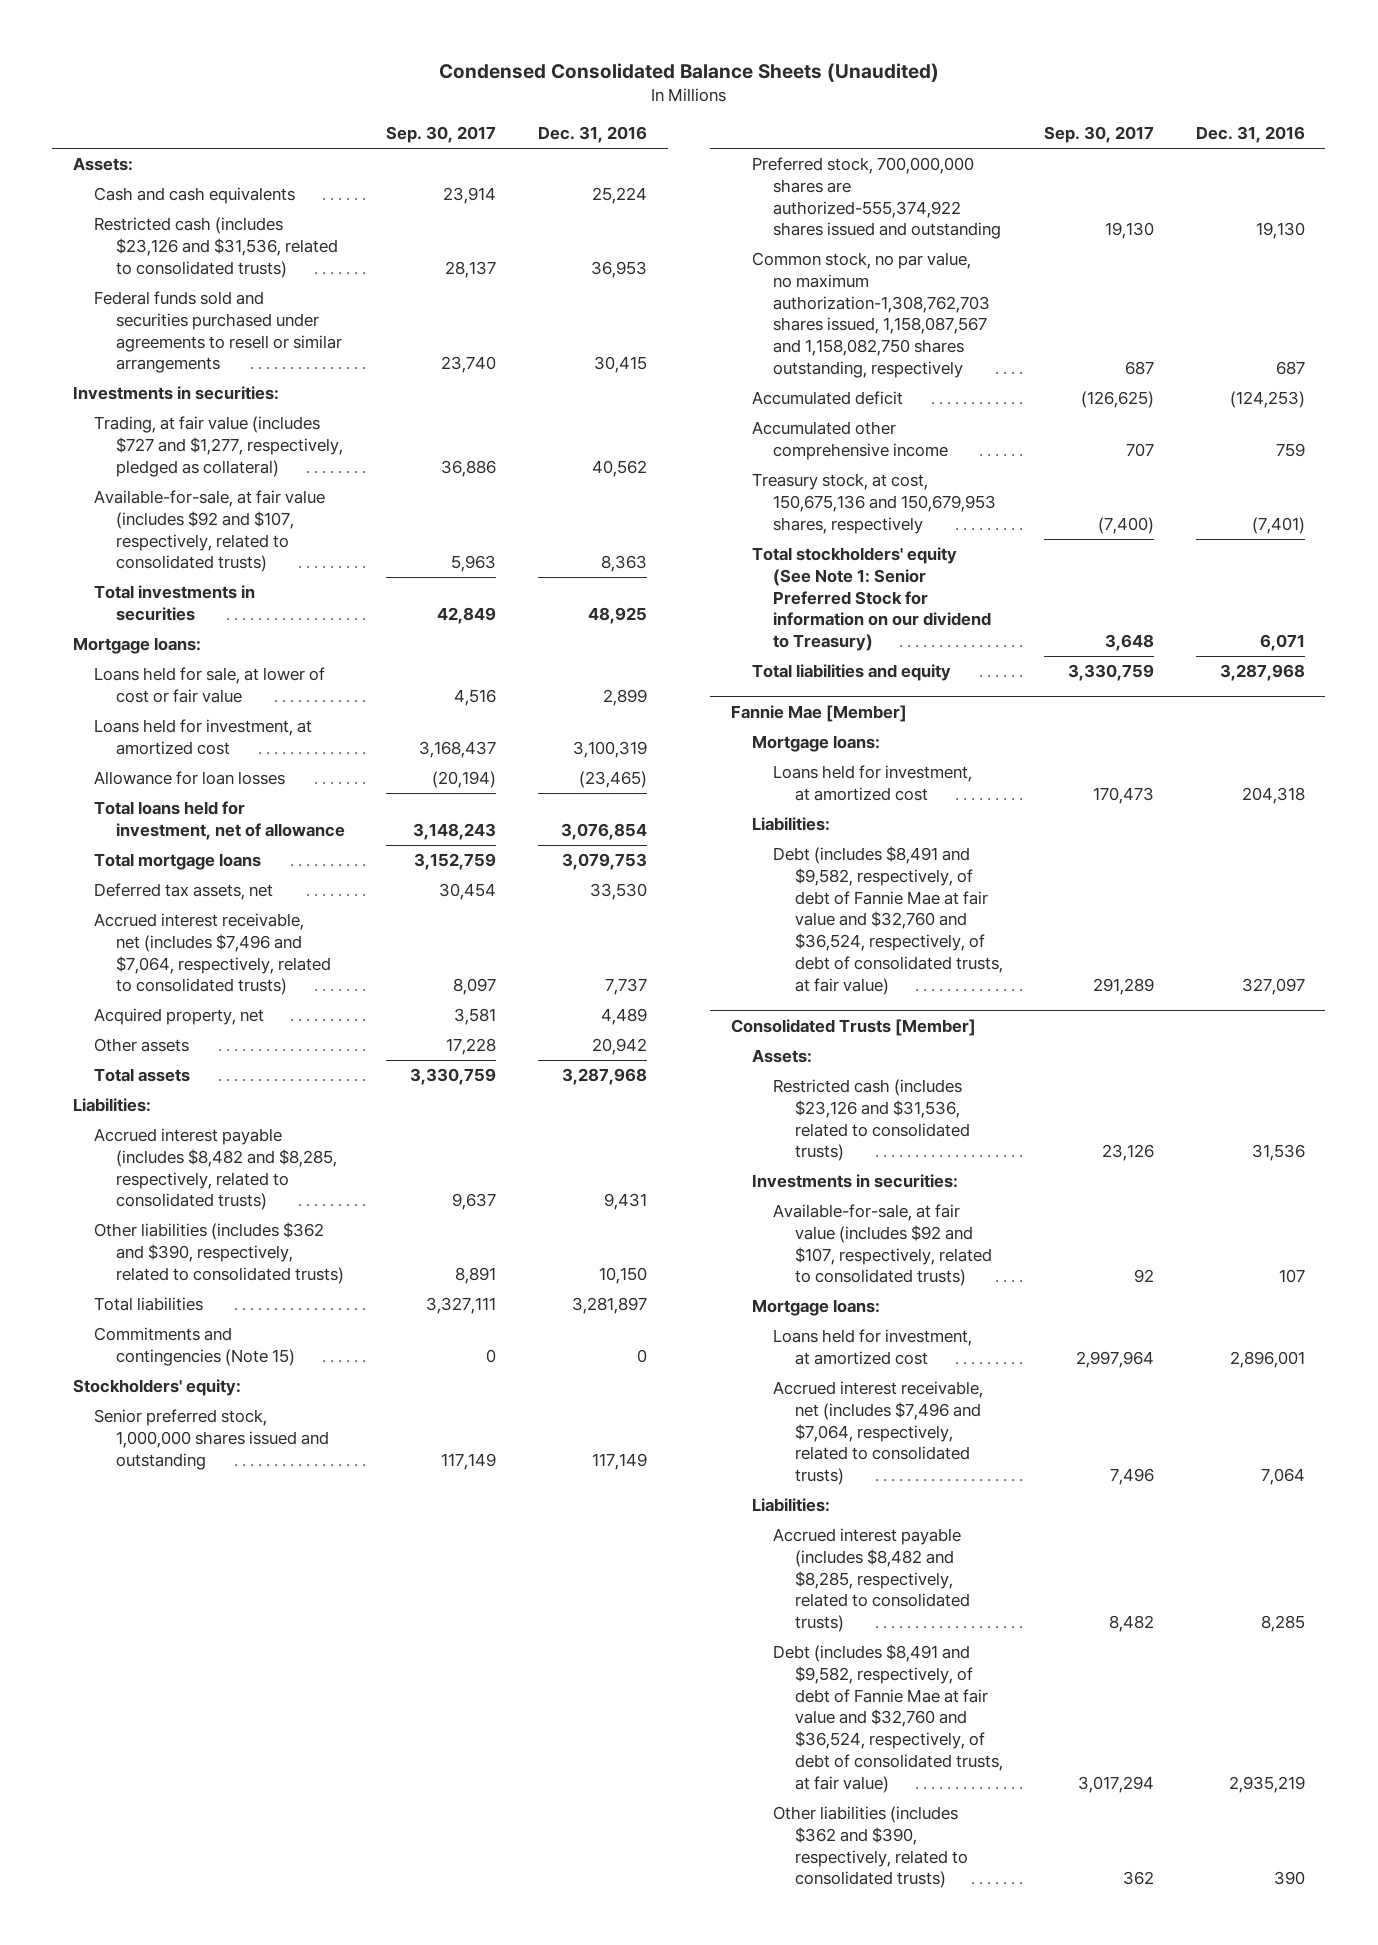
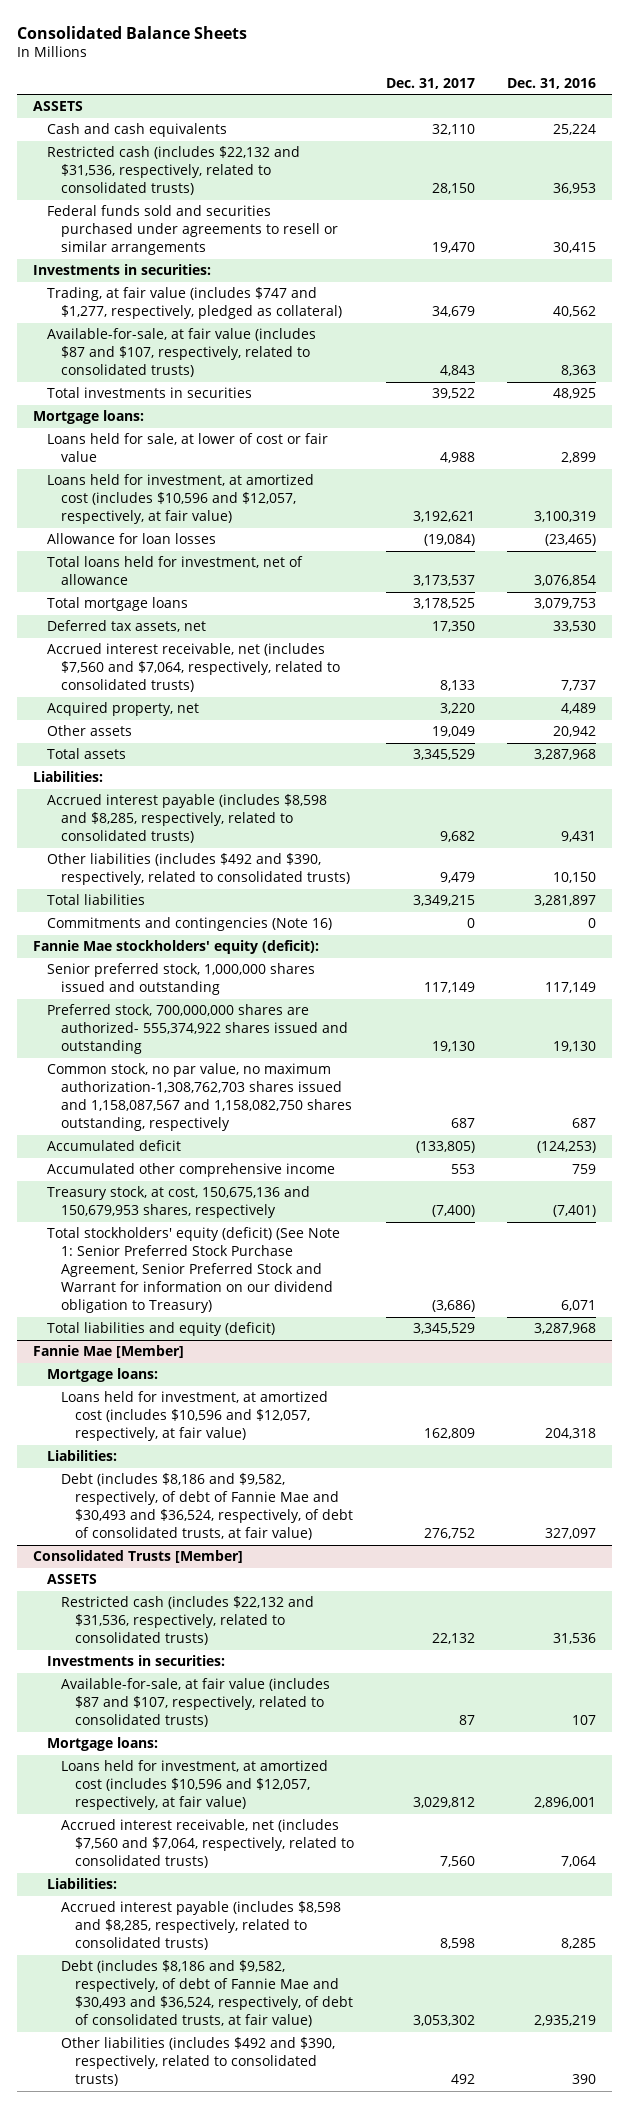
[438,63,939,83] Condensed Consolidated Balance Sheets (Unaudited) -> [16,25,247,39] Consolidated Balance Sheets
[386,126,497,144] Sep. 30, 2017 -> none
none -> [386,77,476,89] Dec. 31, 2017
[72,156,133,171] Assets: -> [32,101,83,112] ASSETS
[94,216,338,278] Restricted cash (includes $23,126 and $31,536, related to consolidated trusts) -> [47,146,301,196] Restricted cash (includes $22,132 and $31,536, respectively, related to consolidated trusts)
[94,415,343,477] Trading, at fair value (includes $727 and $1,277, respectively, pledged as collateral) -> [47,287,343,320] Trading, at fair value (includes $747 and $1,277, respectively, pledged as collateral)
[94,489,326,573] Available-for-sale, at fair value (includes $92 and $107, respectively, related to consolidated trusts) -> [47,328,317,378] Available-for-sale, at fair value (includes $87 and $107, respectively, related to consolidated trusts)
[94,718,313,755] Loans held for investment, at amortized cost -> [47,474,315,525] Loans held for investment, at amortized cost (includes $10,596 and $12,057, respectively, at fair value)
[94,912,331,996] Accrued interest receivable, net (includes $7,496 and $7,064, respectively, related to consolidated trusts) -> [47,643,341,693] Accrued interest receivable, net (includes $7,560 and $7,064, respectively, related to consolidated trusts)
[94,1127,337,1211] Accrued interest payable (includes $8,482 and $8,285, respectively, related to consolidated trusts) -> [47,794,328,844] Accrued interest payable (includes $8,598 and $8,285, respectively, related to consolidated trusts)
[94,1221,344,1284] Other liabilities (includes $362 and $390, respectively, related to consolidated trusts) -> [47,853,351,886] Other liabilities (includes $492 and $390, respectively, related to consolidated trusts)
[94,1326,295,1366] Commitments and contingencies (Note 15) -> [47,917,333,932] Commitments and contingencies (Note 16)
[72,1378,241,1396] Stockholders' equity: -> [32,940,319,955] Fannie Mae stockholders' equity (deficit):
[752,156,1002,240] Preferred stock, 700,000,000 shares are authorized-555,374,922 shares issued and outstanding -> [47,1004,349,1055] Preferred stock, 700,000,000 shares are authorized- 555,374,922 shares issued and outstanding
[752,251,991,379] Common stock, no par value, no maximum authorization-1,308,762,703 shares issued, 1,158,087,567 and 1,158,082,750 shares outstanding, respectively -> [47,1063,353,1132] Common stock, no par value, no maximum authorization-1,308,762,703 shares issued and 1,158,087,567 and 1,158,082,750 shares outstanding, respectively
[752,546,992,652] Total stockholders' equity (See Note 1: Senior Preferred Stock for information on our dividend to Treasury) -> [47,1227,341,1314] Total stockholders' equity (deficit) (See Note 1: Senior Preferred Stock Purchase Agreement, Senior Preferred Stock and Warrant for information on our dividend obligation to Treasury)
[752,663,952,681] Total liabilities and equity -> [47,1322,276,1337] Total liabilities and equity (deficit)
[773,764,973,801] Loans held for investment, at amortized cost -> [61,1391,329,1442] Loans held for investment, at amortized cost (includes $10,596 and $12,057, respectively, at fair value)
[773,845,1003,995] Debt (includes $8,491 and $9,582, respectively, of debt of Fannie Mae at fair value and $32,760 and $36,524, respectively, of debt of consolidated trusts, at fair value) -> [61,1473,354,1541] Debt (includes $8,186 and $9,582, respectively, of debt of Fannie Mae and $30,493 and $36,524, respectively, of debt of consolidated trusts, at fair value)
[752,1048,813,1063] Assets: -> [47,1574,98,1585] ASSETS
[773,1078,970,1162] Restricted cash (includes $23,126 and $31,536, related to consolidated trusts) -> [61,1596,315,1646] Restricted cash (includes $22,132 and $31,536, respectively, related to consolidated trusts)
[773,1203,992,1287] Available-for-sale, at fair value (includes $92 and $107, respectively, related to consolidated trusts) -> [61,1678,331,1728] Available-for-sale, at fair value (includes $87 and $107, respectively, related to consolidated trusts)
[773,1328,973,1365] Loans held for investment, at amortized cost -> [61,1760,329,1811] Loans held for investment, at amortized cost (includes $10,596 and $12,057, respectively, at fair value)
[773,1380,984,1486] Accrued interest receivable, net (includes $7,496 and $7,064, respectively, related to consolidated trusts) -> [61,1819,355,1869] Accrued interest receivable, net (includes $7,560 and $7,064, respectively, related to consolidated trusts)
[773,1527,970,1633] Accrued interest payable (includes $8,482 and $8,285, respectively, related to consolidated trusts) -> [61,1901,342,1951] Accrued interest payable (includes $8,598 and $8,285, respectively, related to consolidated trusts)
[773,1643,1003,1793] Debt (includes $8,491 and $9,582, respectively, of debt of Fannie Mae at fair value and $32,760 and $36,524, respectively, of debt of consolidated trusts, at fair value) -> [61,1960,354,2028] Debt (includes $8,186 and $9,582, respectively, of debt of Fannie Mae and $30,493 and $36,524, respectively, of debt of consolidated trusts, at fair value)
[773,1805,968,1889] Other liabilities (includes $362 and $390, respectively, related to consolidated trusts) -> [61,2037,336,2087] Other liabilities (includes $492 and $390, respectively, related to consolidated trusts)

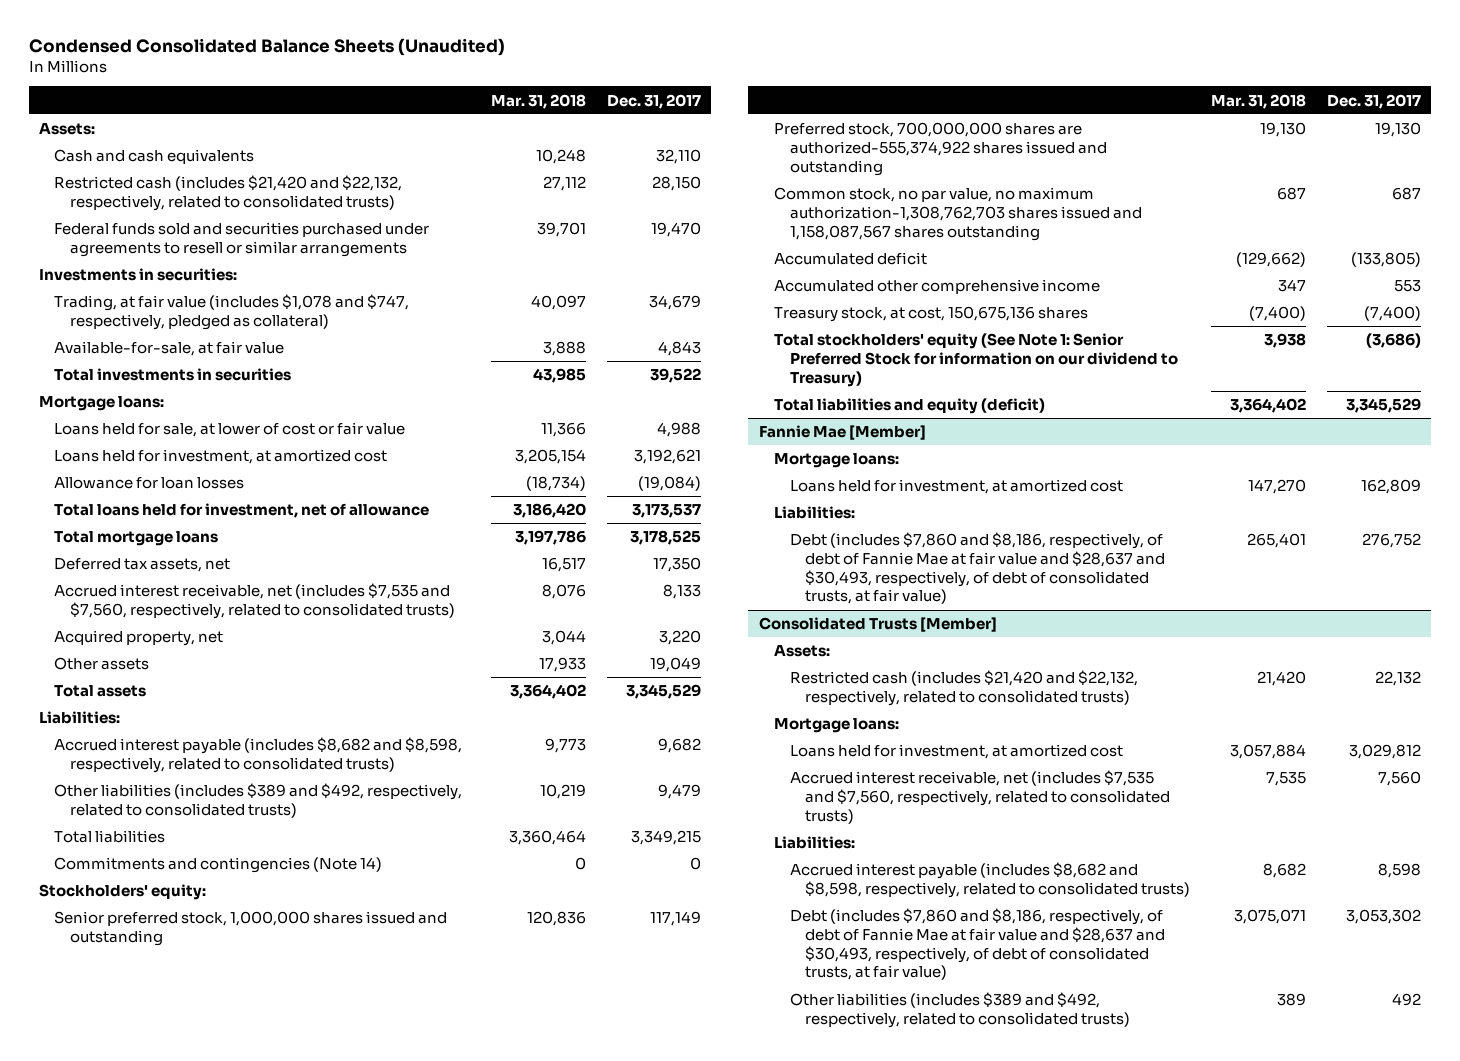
[16,25,247,39] Consolidated Balance Sheets -> [28,37,505,56] Condensed Consolidated Balance Sheets (Unaudited)
[507,77,597,89] Dec. 31, 2016 -> none
none -> [491,93,587,109] Mar. 31, 2018
[32,101,83,112] ASSETS -> [39,123,96,136] Assets:
[47,146,301,196] Restricted cash (includes $22,132 and $31,536, respectively, related to consolidated trusts) -> [54,175,403,211] Restricted cash (includes $21,420 and $22,132, respectively, related to consolidated trusts)
[47,287,343,320] Trading, at fair value (includes $747 and $1,277, respectively, pledged as collateral) -> [54,294,410,330] Trading, at fair value (includes $1,078 and $747, respectively, pledged as collateral)
[47,328,317,378] Available-for-sale, at fair value (includes $87 and $107, respectively, related to consolidated trusts) -> [54,341,285,357] Available-for-sale, at fair value
[47,474,315,525] Loans held for investment, at amortized cost (includes $10,596 and $12,057, respectively, at fair value) -> [54,449,388,465] Loans held for investment, at amortized cost
[47,643,341,693] Accrued interest receivable, net (includes $7,560 and $7,064, respectively, related to consolidated trusts) -> [54,583,455,619] Accrued interest receivable, net (includes $7,535 and $7,560, respectively, related to consolidated trusts)
[47,794,328,844] Accrued interest payable (includes $8,598 and $8,285, respectively, related to consolidated trusts) -> [54,737,463,773] Accrued interest payable (includes $8,682 and $8,598, respectively, related to consolidated trusts)
[47,853,351,886] Other liabilities (includes $492 and $390, respectively, related to consolidated trusts) -> [54,783,463,818] Other liabilities (includes $389 and $492, respectively, related to consolidated trusts)
[47,917,333,932] Commitments and contingencies (Note 16) -> [54,857,383,874] Commitments and contingencies (Note 14)
[32,940,319,955] Fannie Mae stockholders' equity (deficit): -> [39,884,207,901] Stockholders' equity:
[47,1004,349,1055] Preferred stock, 700,000,000 shares are authorized- 555,374,922 shares issued and outstanding -> [774,122,1107,176] Preferred stock, 700,000,000 shares are authorized-555,374,922 shares issued and outstanding
[47,1063,353,1132] Common stock, no par value, no maximum authorization-1,308,762,703 shares issued and 1,158,087,567 and 1,158,082,750 shares outstanding, respectively -> [774,187,1142,241] Common stock, no par value, no maximum authorization-1,308,762,703 shares issued and 1,158,087,567 shares outstanding
[47,1186,311,1219] Treasury stock, at cost, 150,675,136 and 150,679,953 shares, respectively -> [774,306,1089,323] Treasury stock, at cost, 150,675,136 shares
[47,1227,341,1314] Total stockholders' equity (deficit) (See Note 1: Senior Preferred Stock Purchase Agreement, Senior Preferred Stock and Warrant for information on our dividend obligation to Treasury) -> [774,333,1178,387] Total stockholders' equity (See Note 1: Senior Preferred Stock for information on our dividend to Treasury)
[61,1391,329,1442] Loans held for investment, at amortized cost (includes $10,596 and $12,057, respectively, at fair value) -> [789,479,1123,495] Loans held for investment, at amortized cost
[61,1473,354,1541] Debt (includes $8,186 and $9,582, respectively, of debt of Fannie Mae and $30,493 and $36,524, respectively, of debt of consolidated trusts, at fair value) -> [789,532,1166,605] Debt (includes $7,860 and $8,186, respectively, of debt of Fannie Mae at fair value and $28,637 and $30,493, respectively, of debt of consolidated trusts, at fair value)
[47,1655,226,1667] Investments in securities: -> none
[61,1678,331,1728] Available-for-sale, at fair value (includes $87 and $107, respectively, related to consolidated trusts) -> none
[47,1574,98,1585] ASSETS -> [774,645,831,658] Assets:
[61,1596,315,1646] Restricted cash (includes $22,132 and $31,536, respectively, related to consolidated trusts) -> [789,670,1138,706] Restricted cash (includes $21,420 and $22,132, respectively, related to consolidated trusts)
[61,1760,329,1811] Loans held for investment, at amortized cost (includes $10,596 and $12,057, respectively, at fair value) -> [789,744,1123,760] Loans held for investment, at amortized cost
[61,1819,355,1869] Accrued interest receivable, net (includes $7,560 and $7,064, respectively, related to consolidated trusts) -> [789,770,1171,824] Accrued interest receivable, net (includes $7,535 and $7,560, respectively, related to consolidated trusts)
[61,1901,342,1951] Accrued interest payable (includes $8,598 and $8,285, respectively, related to consolidated trusts) -> [789,862,1191,898] Accrued interest payable (includes $8,682 and $8,598, respectively, related to consolidated trusts)
[61,1960,354,2028] Debt (includes $8,186 and $9,582, respectively, of debt of Fannie Mae and $30,493 and $36,524, respectively, of debt of consolidated trusts, at fair value) -> [789,908,1166,981] Debt (includes $7,860 and $8,186, respectively, of debt of Fannie Mae at fair value and $28,637 and $30,493, respectively, of debt of consolidated trusts, at fair value)
[61,2037,336,2087] Other liabilities (includes $492 and $390, respectively, related to consolidated trusts) -> [789,992,1131,1028] Other liabilities (includes $389 and $492, respectively, related to consolidated trusts)

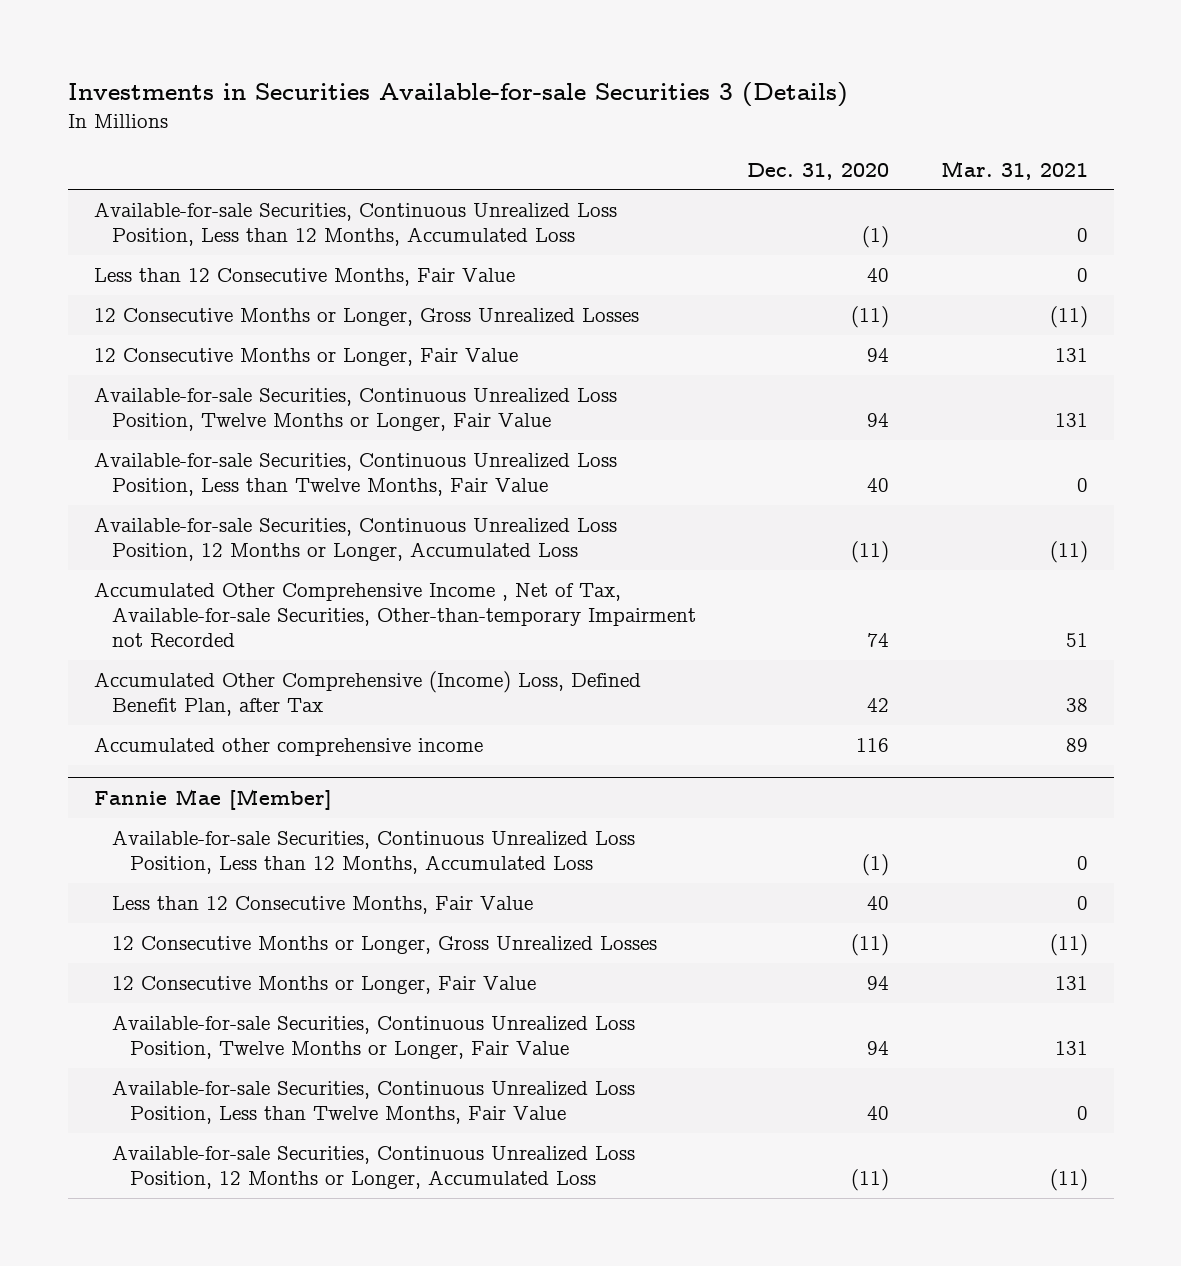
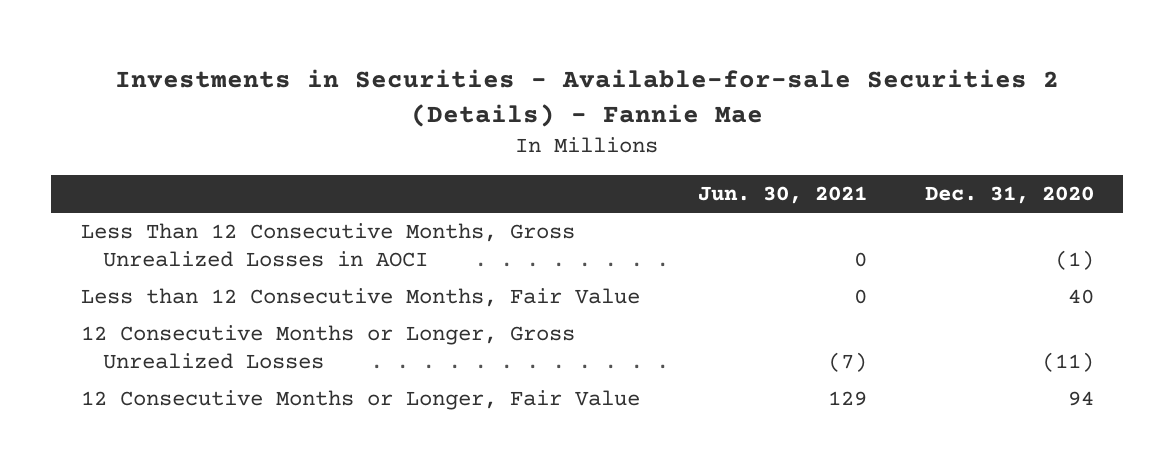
[67,82,848,108] Investments in Securities Available-for-sale Securities 3 (Details) -> [115,68,1060,127] Investments in Securities - Available-for-sale Securities 2 (Details) - Fannie Mae
[940,160,1088,180] Mar. 31, 2021 -> none
none -> [697,186,867,205] Jun. 30, 2021
[93,268,515,287] Less than 12 Consecutive Months, Fair Value -> none
[93,308,639,327] 12 Consecutive Months or Longer, Gross Unrealized Losses -> none
[93,348,518,367] 12 Consecutive Months or Longer, Fair Value -> none
[93,387,617,432] Available-for-sale Securities, Continuous Unrealized Loss Position, Twelve Months or Longer, Fair Value -> none
[93,452,617,497] Available-for-sale Securities, Continuous Unrealized Loss Position, Less than Twelve Months, Fair Value -> none
[93,517,617,562] Available-for-sale Securities, Continuous Unrealized Loss Position, 12 Months or Longer, Accumulated Loss -> none
[93,582,696,648] Accumulated Other Comprehensive Income , Net of Tax, Available-for-sale Securities, Other-than-temporary Impairment not Recorded -> none
[93,671,641,717] Accumulated Other Comprehensive (Income) Loss, Defined Benefit Plan, after Tax -> none
[93,737,483,757] Accumulated other comprehensive income -> none
[93,788,332,810] Fannie Mae [Member] -> none
[111,830,635,875] Available-for-sale Securities, Continuous Unrealized Loss Position, Less than 12 Months, Accumulated Loss -> none
[93,202,617,247] Available-for-sale Securities, Continuous Unrealized Loss Position, Less than 12 Months, Accumulated Loss -> [80,223,575,268] Less Than 12 Consecutive Months, Gross Unrealized Losses in AOCI
[111,1015,635,1060] Available-for-sale Securities, Continuous Unrealized Loss Position, Twelve Months or Longer, Fair Value -> none
[111,1080,635,1125] Available-for-sale Securities, Continuous Unrealized Loss Position, Less than Twelve Months, Fair Value -> none
[111,1145,635,1190] Available-for-sale Securities, Continuous Unrealized Loss Position, 12 Months or Longer, Accumulated Loss -> none

